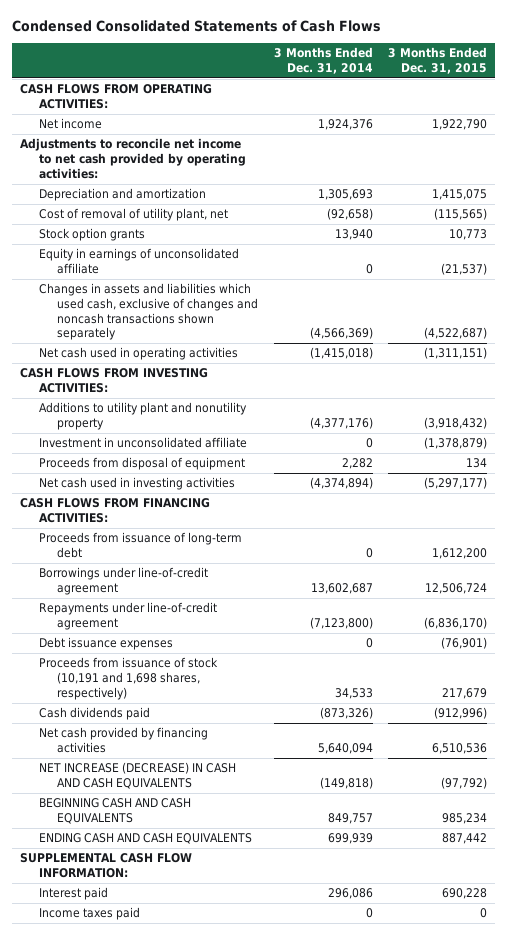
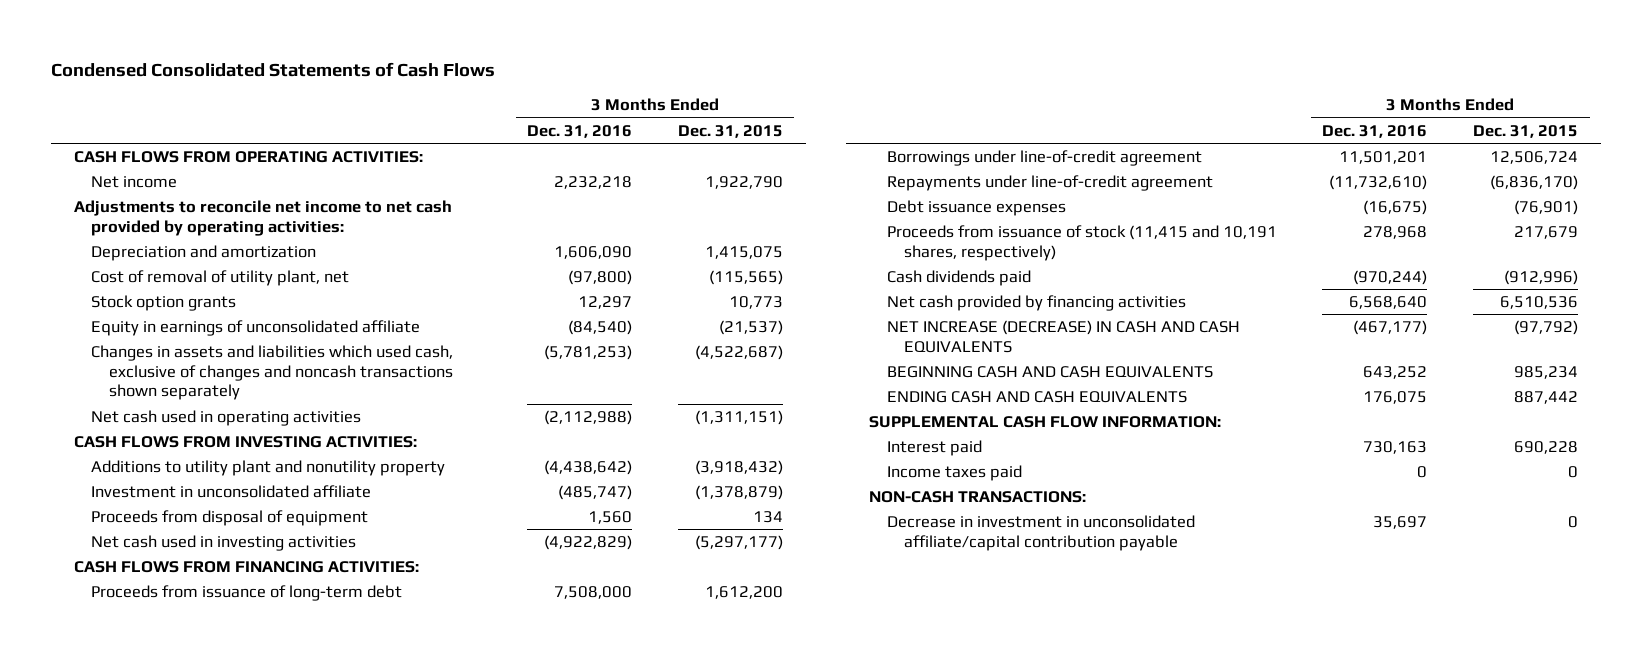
[273,47,373,74] 3 Months Ended Dec. 31, 2014 -> none
none -> [527,124,633,138] Dec. 31, 2016
[38,657,218,700] Proceeds from issuance of stock (10,191 and 1,698 shares, respectively) -> [886,224,1277,261] Proceeds from issuance of stock (11,415 and 10,191 shares, respectively)
none -> [869,490,1087,503] NON-CASH TRANSACTIONS:
none -> [886,514,1195,551] Decrease in investment in unconsolidated affiliate/capital contribution payable

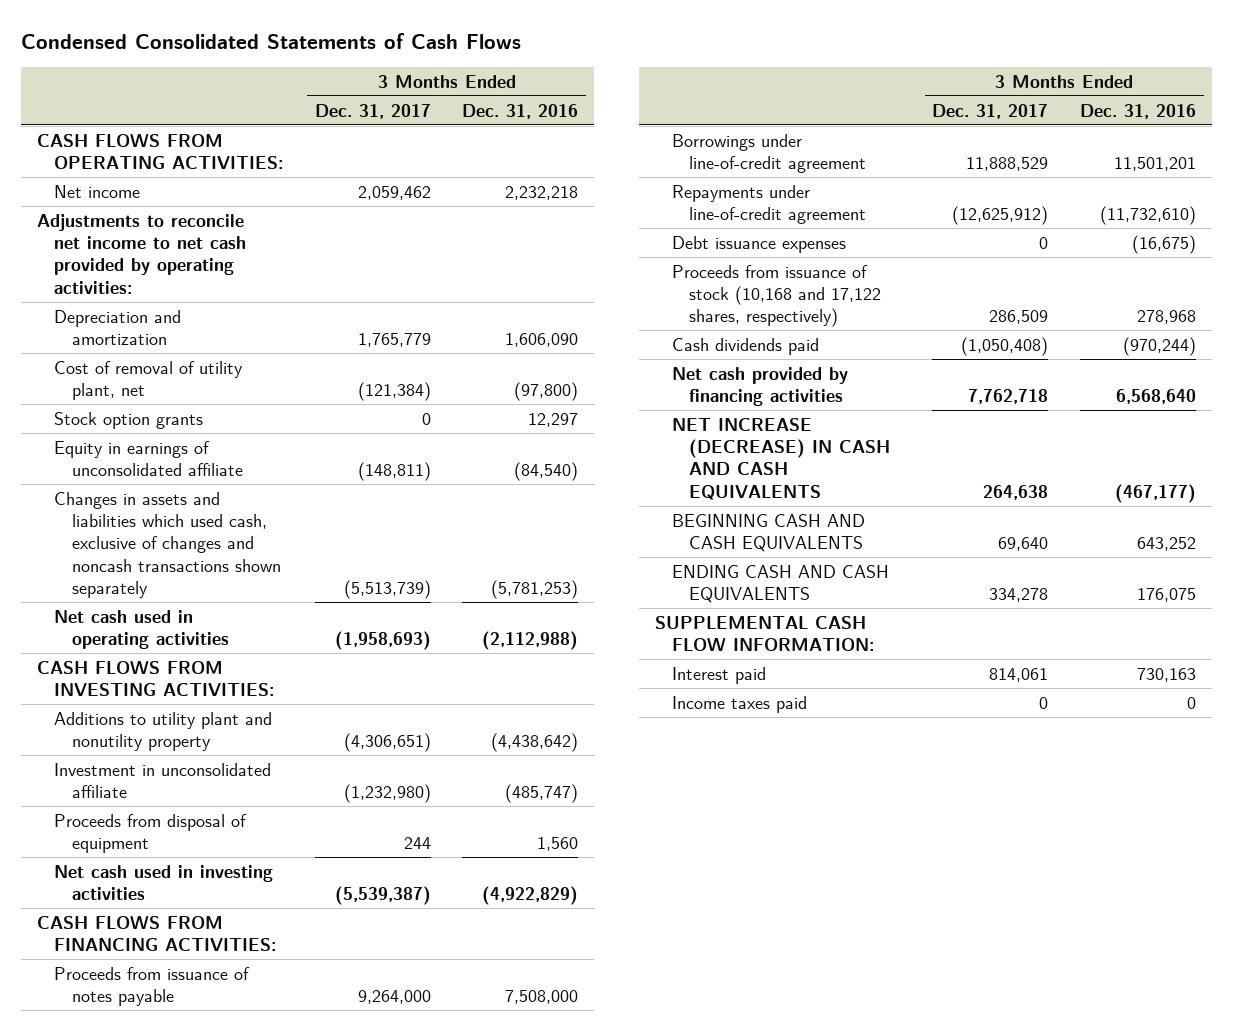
[677,124,783,138] Dec. 31, 2015 -> none
none -> [314,103,431,119] Dec. 31, 2017
[91,584,403,601] Proceeds from issuance of long-term debt -> [54,966,251,1006] Proceeds from issuance of notes payable
[886,224,1277,261] Proceeds from issuance of stock (11,415 and 10,191 shares, respectively) -> [671,264,882,328] Proceeds from issuance of stock (10,168 and 17,122 shares, respectively)
[869,490,1087,503] NON-CASH TRANSACTIONS: -> none
[886,514,1195,551] Decrease in investment in unconsolidated affiliate/capital contribution payable -> none

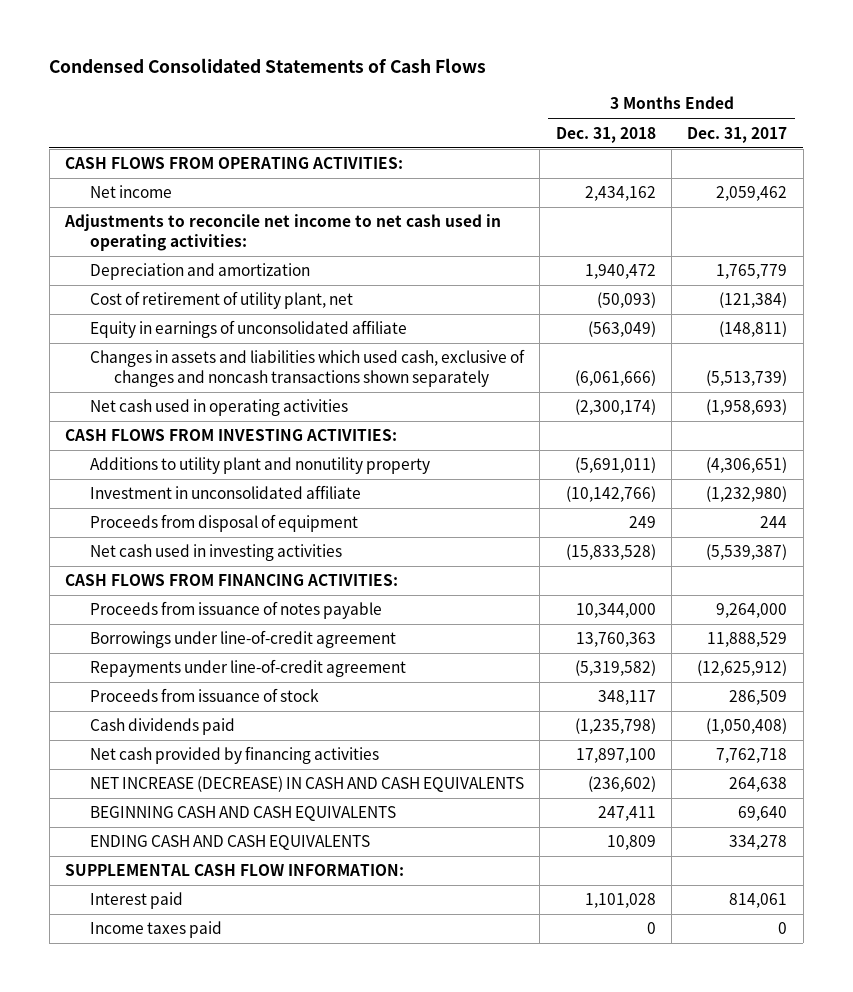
[462,103,579,119] Dec. 31, 2016 -> none
none -> [555,126,656,143] Dec. 31, 2018
[37,213,247,294] Adjustments to reconcile net income to net cash provided by operating activities: -> [64,214,502,251] Adjustments to reconcile net income to net cash used in operating activities:
[54,411,204,429] Stock option grants -> none
[54,360,244,400] Cost of removal of utility plant, net -> [89,291,353,310] Cost of retirement of utility plant, net
[671,235,846,253] Debt issuance expenses -> none
[671,264,882,328] Proceeds from issuance of stock (10,168 and 17,122 shares, respectively) -> [89,688,319,703] Proceeds from issuance of stock

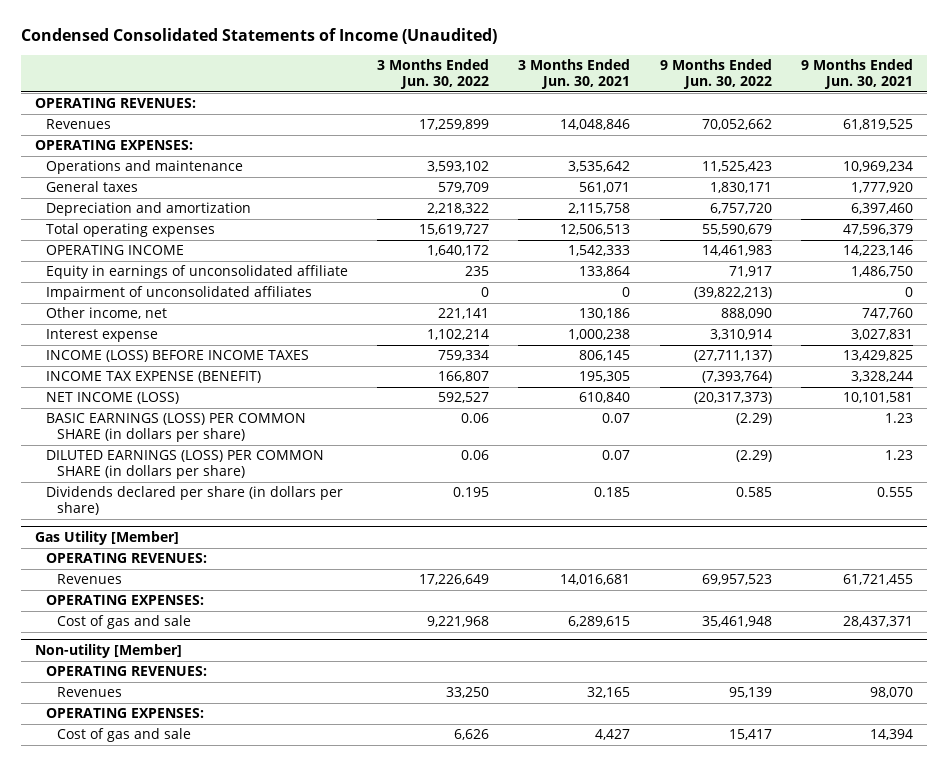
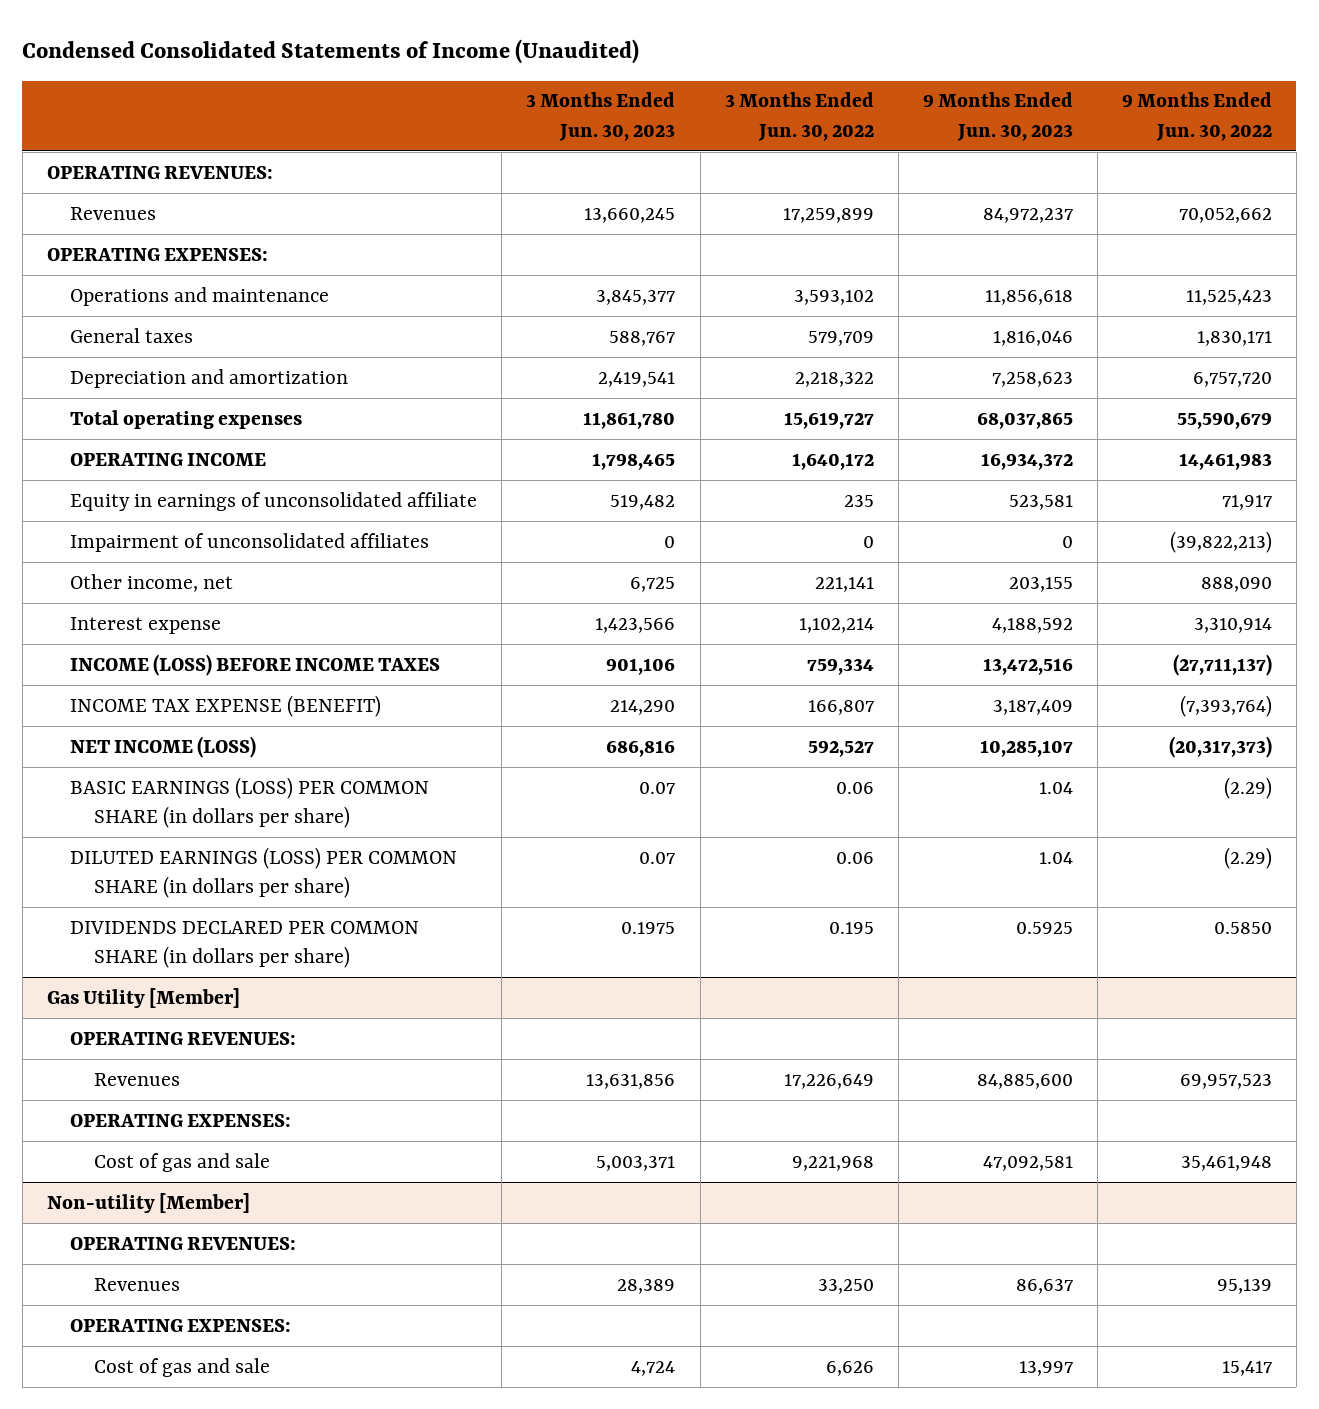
[518,59,631,89] 3 Months Ended Jun. 30, 2021 -> none
[800,59,913,89] 9 Months Ended Jun. 30, 2021 -> none
none -> [526,92,676,141] 3 Months Ended Jun. 30, 2023
none -> [922,92,1073,141] 9 Months Ended Jun. 30, 2023
[46,486,344,515] Dividends declared per share (in dollars per share) -> [70,920,420,969] DIVIDENDS DECLARED PER COMMON SHARE (in dollars per share)
[735,487,772,498] 0.585 -> [1213,921,1272,934] 0.5850

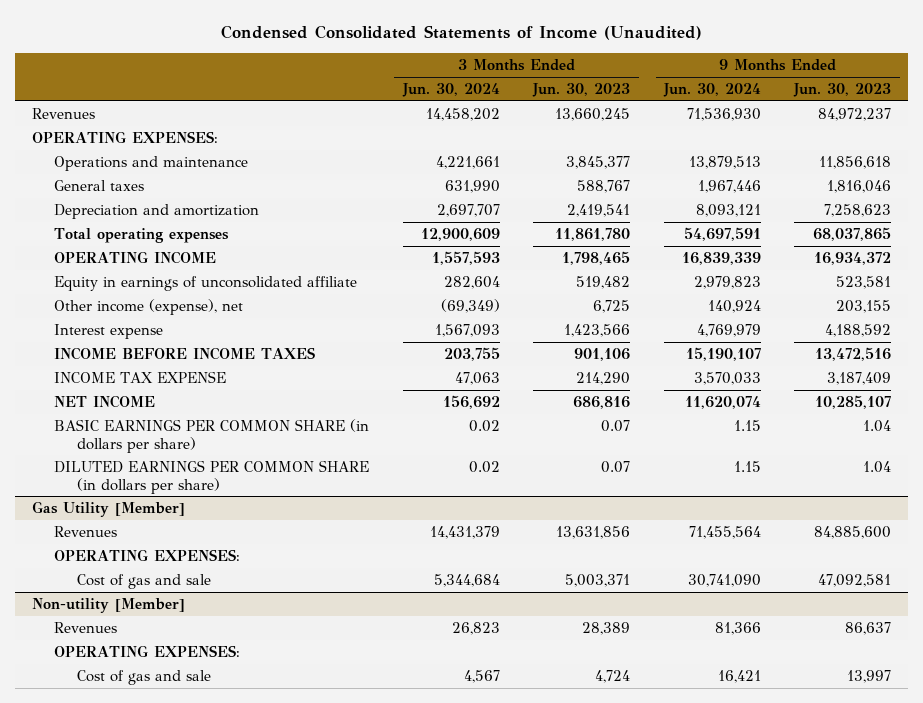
[724,92,874,141] 3 Months Ended Jun. 30, 2022 -> none
[1121,92,1272,141] 9 Months Ended Jun. 30, 2022 -> none
none -> [401,83,500,98] Jun. 30, 2024
none -> [662,83,761,98] Jun. 30, 2024
[46,165,273,179] OPERATING REVENUES: -> none
[70,532,430,552] Impairment of unconsolidated affiliates -> none
[70,573,234,592] Other income, net -> [54,299,244,316] Other income (expense), net
[70,920,420,969] DIVIDENDS DECLARED PER COMMON SHARE (in dollars per share) -> none
[70,653,441,676] INCOME (LOSS) BEFORE INCOME TAXES -> [54,347,316,361] INCOME BEFORE INCOME TAXES
[70,694,382,717] INCOME TAX EXPENSE (BENEFIT) -> [54,371,227,384] INCOME TAX EXPENSE
[70,735,257,758] NET INCOME (LOSS) -> [54,395,156,409] NET INCOME
[70,776,430,829] BASIC EARNINGS (LOSS) PER COMMON SHARE (in dollars per share) -> [54,419,370,453] BASIC EARNINGS PER COMMON SHARE (in dollars per share)
[70,846,458,899] DILUTED EARNINGS (LOSS) PER COMMON SHARE (in dollars per share) -> [54,460,370,494] DILUTED EARNINGS PER COMMON SHARE (in dollars per share)
[70,1031,297,1045] OPERATING REVENUES: -> none
[70,1236,297,1250] OPERATING REVENUES: -> none

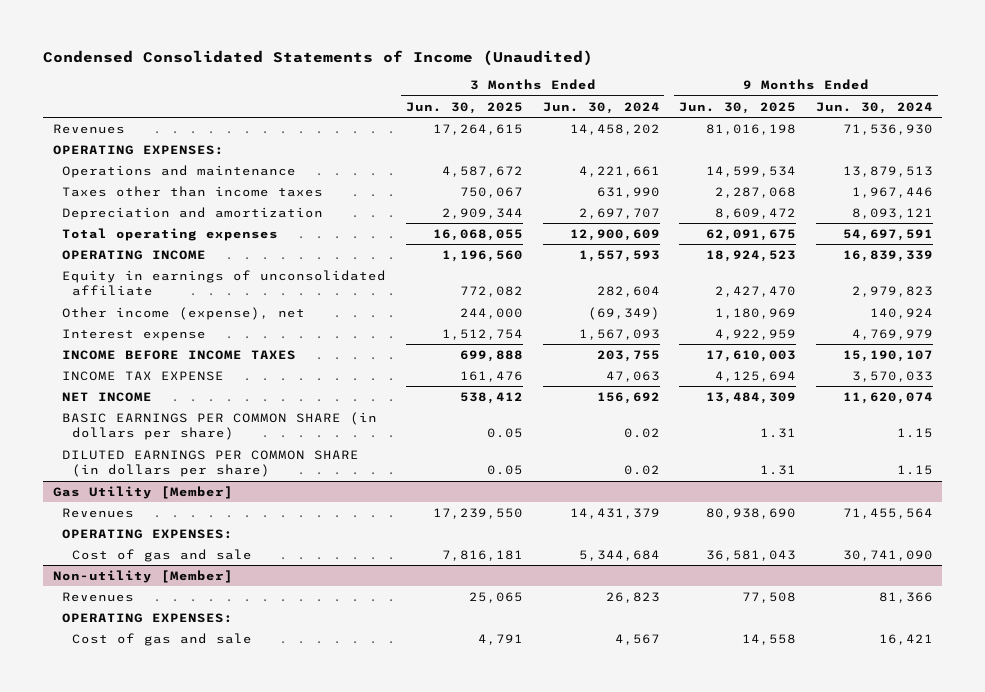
[532,83,631,98] Jun. 30, 2023 -> none
[793,83,892,98] Jun. 30, 2023 -> none
none -> [406,101,524,114] Jun. 30, 2025
none -> [679,101,797,114] Jun. 30, 2025
[54,180,145,192] General taxes -> [62,186,324,198] Taxes other than income taxes

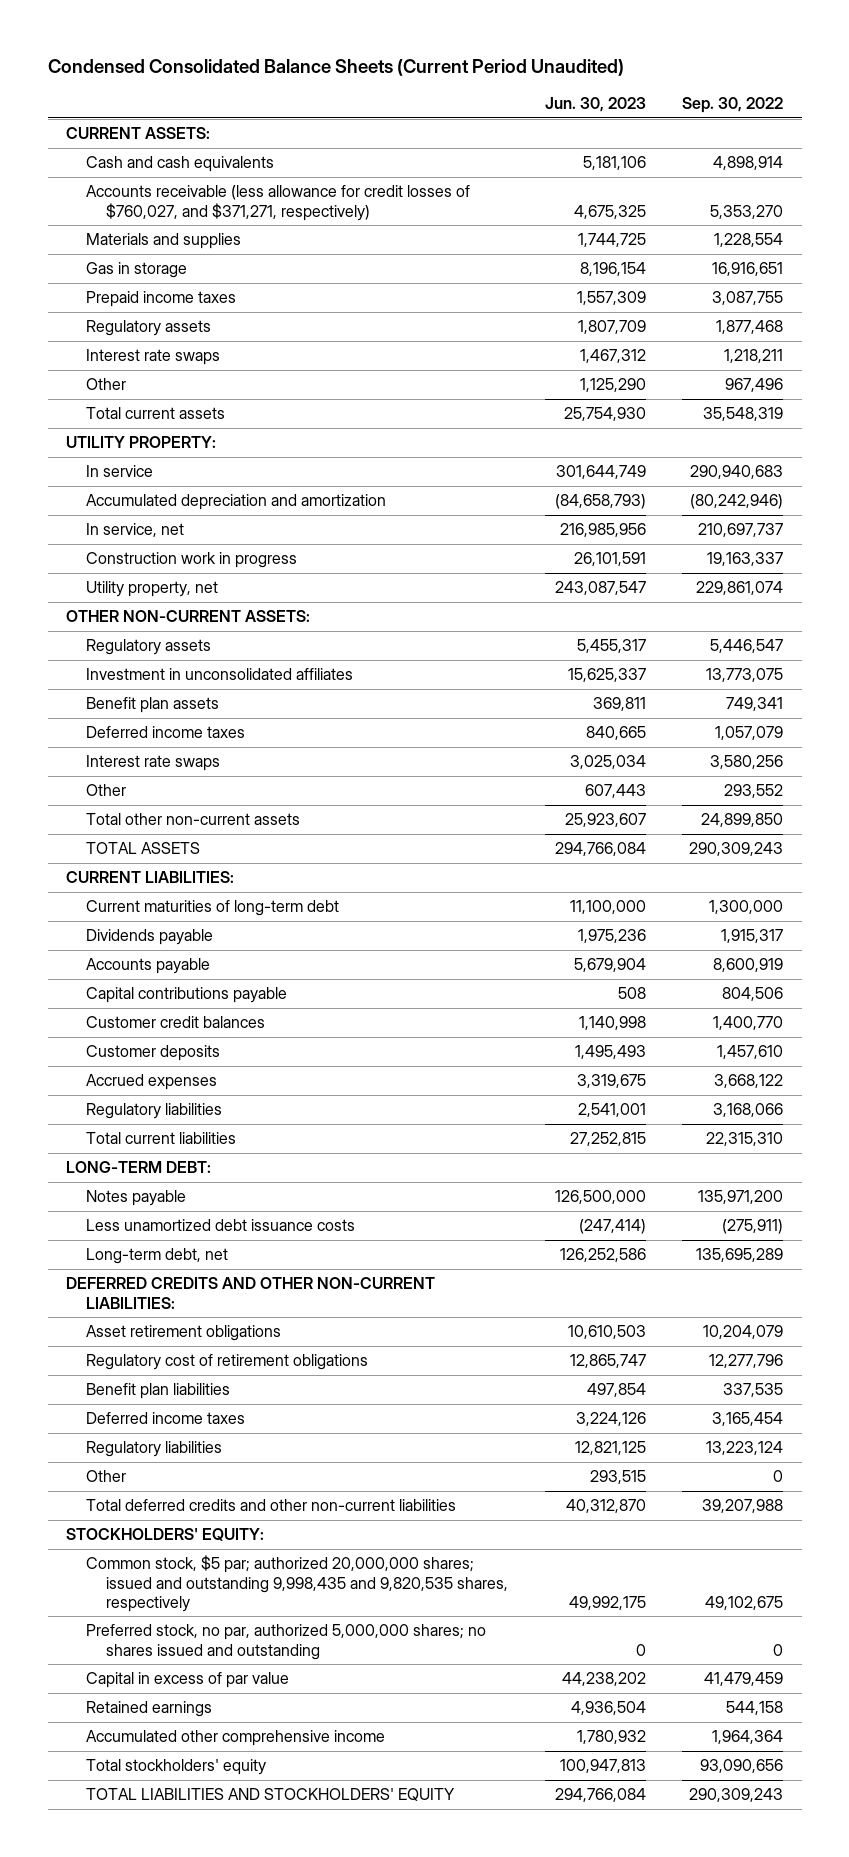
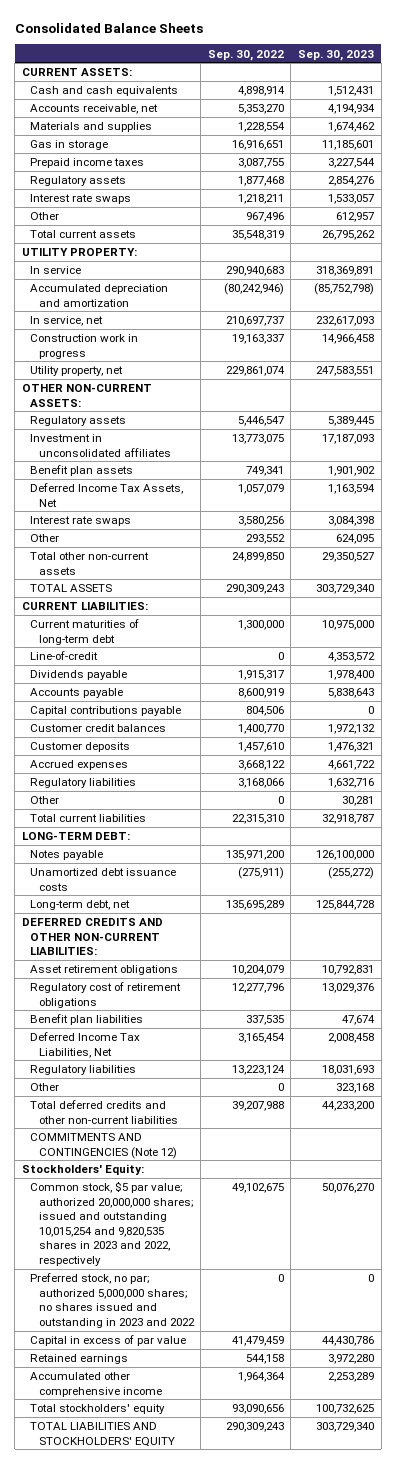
[47,58,624,76] Condensed Consolidated Balance Sheets (Current Period Unaudited) -> [14,22,203,33] Consolidated Balance Sheets
[544,97,646,113] Jun. 30, 2023 -> none
none -> [298,49,375,61] Sep. 30, 2023
[86,185,471,221] Accounts receivable (less allowance for credit losses of $760,027, and $371,271, respectively) -> [30,104,159,115] Accounts receivable, net
[86,726,246,739] Deferred income taxes -> [30,483,184,507] Deferred Income Tax Assets, Net
none -> [30,651,99,661] Line-of-credit
none -> [30,796,60,805] Other
[86,1219,356,1232] Less unamortized debt issuance costs -> [30,868,177,891] Unamortized debt issuance costs
[86,1412,246,1425] Deferred income taxes -> [30,1032,141,1058] Deferred Income Tax Liabilities, Net
none -> [30,1133,177,1159] COMMITMENTS AND CONTINGENCIES (Note 12)
[65,1528,264,1542] STOCKHOLDERS' EQUITY: -> [21,1164,144,1176] Stockholders' Equity:
[86,1555,509,1612] Common stock, $5 par; authorized 20,000,000 shares; issued and outstanding 9,998,435 and 9,820,535 shares, respectively -> [30,1181,194,1266] Common stock, $5 par value; authorized 20,000,000 shares; issued and outstanding 10,015,254 and 9,820,535 shares in 2023 and 2022, respectively
[86,1624,487,1660] Preferred stock, no par, authorized 5,000,000 shares; no shares issued and outstanding -> [30,1273,195,1328] Preferred stock, no par; authorized 5,000,000 shares; no shares issued and outstanding in 2023 and 2022

